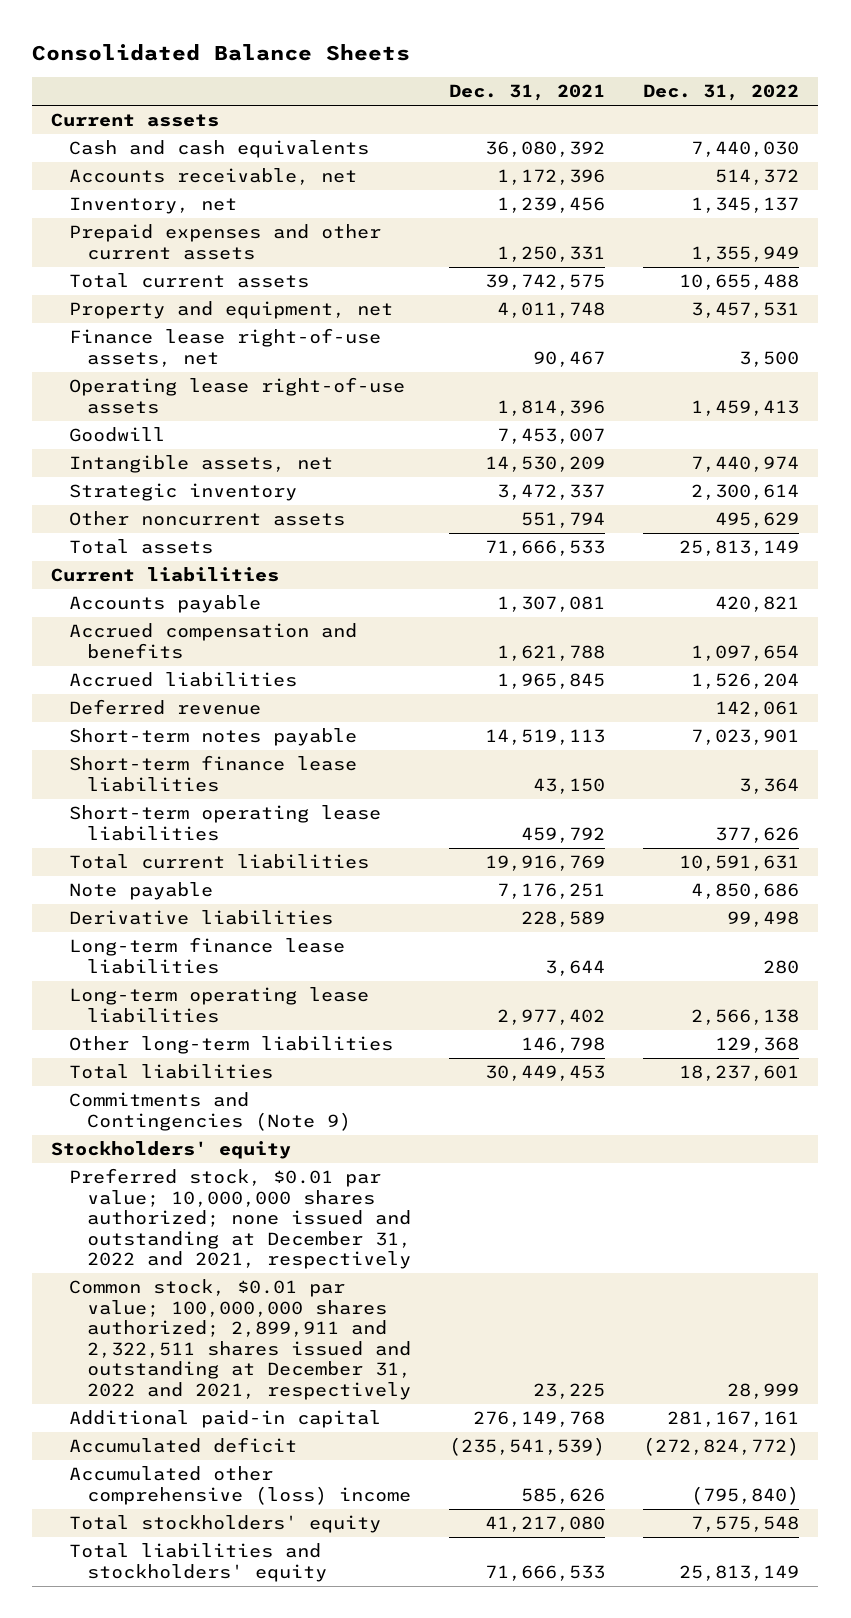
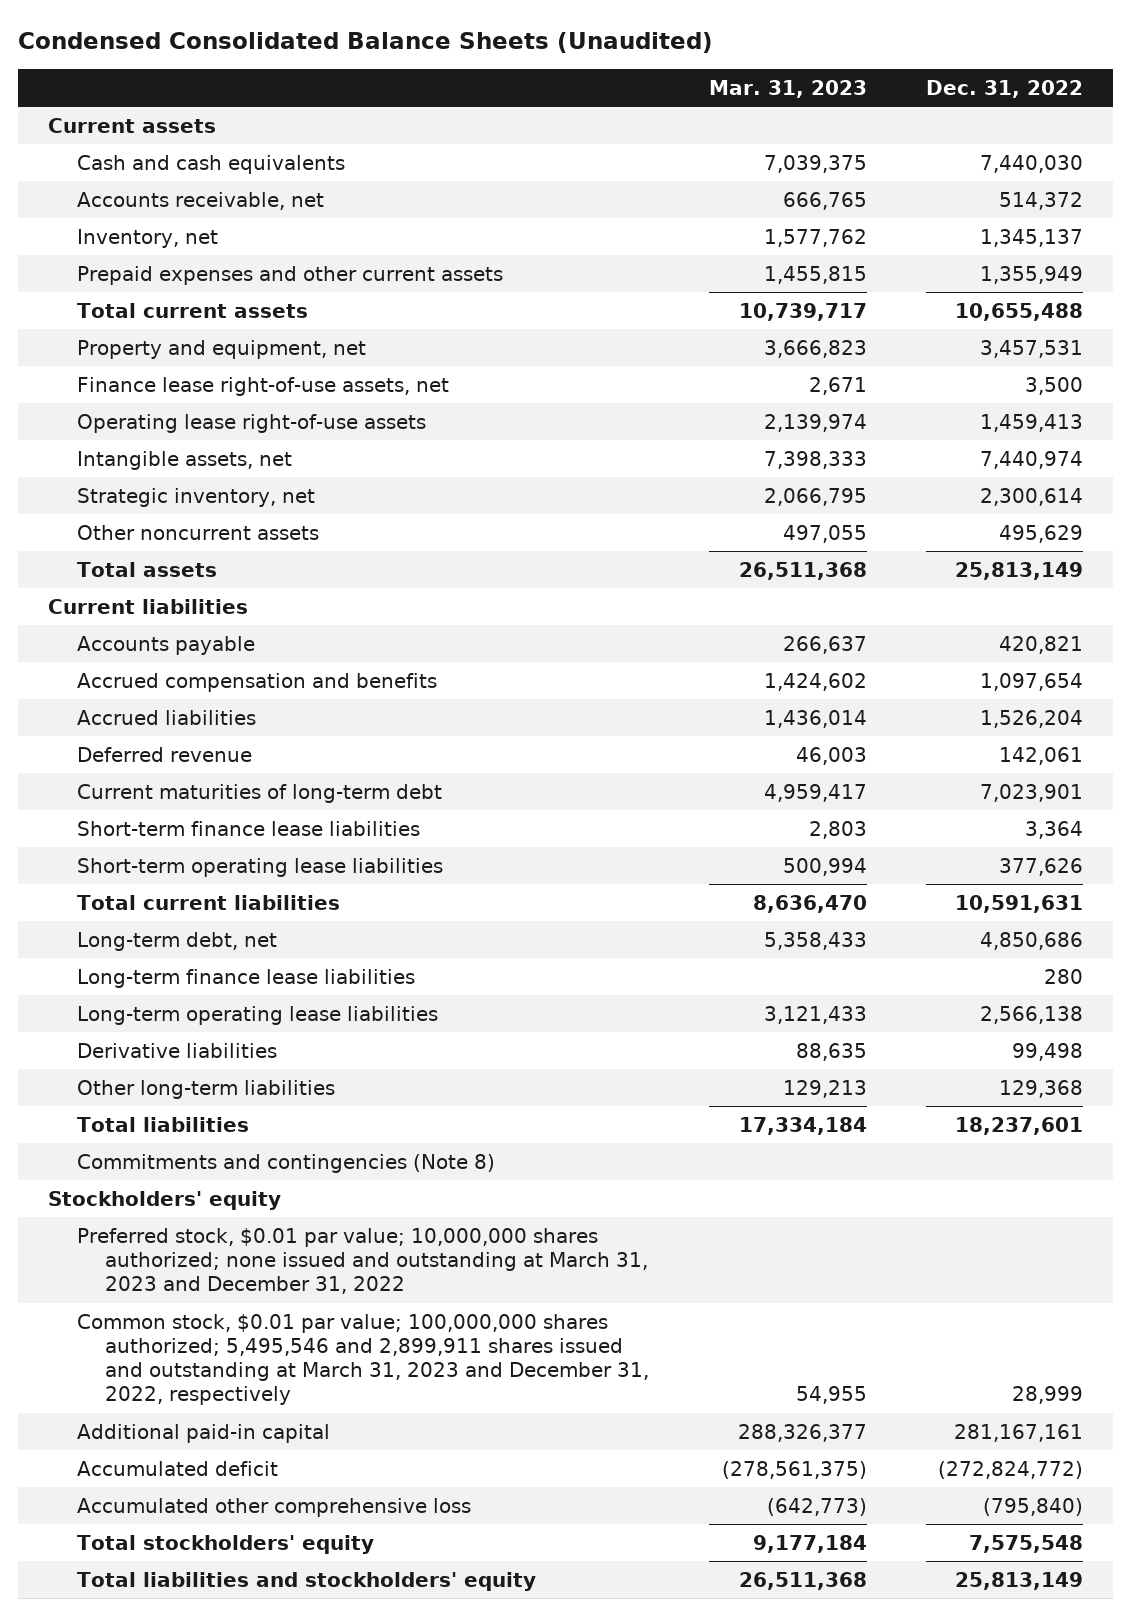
[32,43,411,61] Consolidated Balance Sheets -> [18,32,714,54] Condensed Consolidated Balance Sheets (Unaudited)
[449,84,606,102] Dec. 31, 2021 -> none
none -> [708,80,867,99] Mar. 31, 2023
[69,427,166,443] Goodwill -> none
[69,483,298,502] Strategic inventory -> [76,488,315,508] Strategic inventory, net
[69,728,358,747] Short-term notes payable -> [76,784,442,804] Current maturities of long-term debt
[69,882,214,901] Note payable -> [76,932,277,952] Long-term debt, net
[69,910,334,926] Derivative liabilities -> [76,1043,277,1059] Derivative liabilities
[69,1092,352,1131] Commitments and Contingencies (Note 9) -> [76,1154,495,1174] Commitments and contingencies (Note 8)
[69,1168,412,1270] Preferred stock, $0.01 par value; 10,000,000 shares authorized; none issued and outstanding at December 31, 2022 and 2021, respectively -> [76,1228,649,1295] Preferred stock, $0.01 par value; 10,000,000 shares authorized; none issued and outstanding at March 31, 2023 and December 31, 2022
[69,1279,412,1400] Common stock, $0.01 par value; 100,000,000 shares authorized; 2,899,911 and 2,322,511 shares issued and outstanding at December 31, 2022 and 2021, respectively -> [76,1314,650,1406] Common stock, $0.01 par value; 100,000,000 shares authorized; 5,495,546 and 2,899,911 shares issued and outstanding at March 31, 2023 and December 31, 2022, respectively
[69,1466,412,1505] Accumulated other comprehensive (loss) income -> [76,1498,471,1518] Accumulated other comprehensive loss

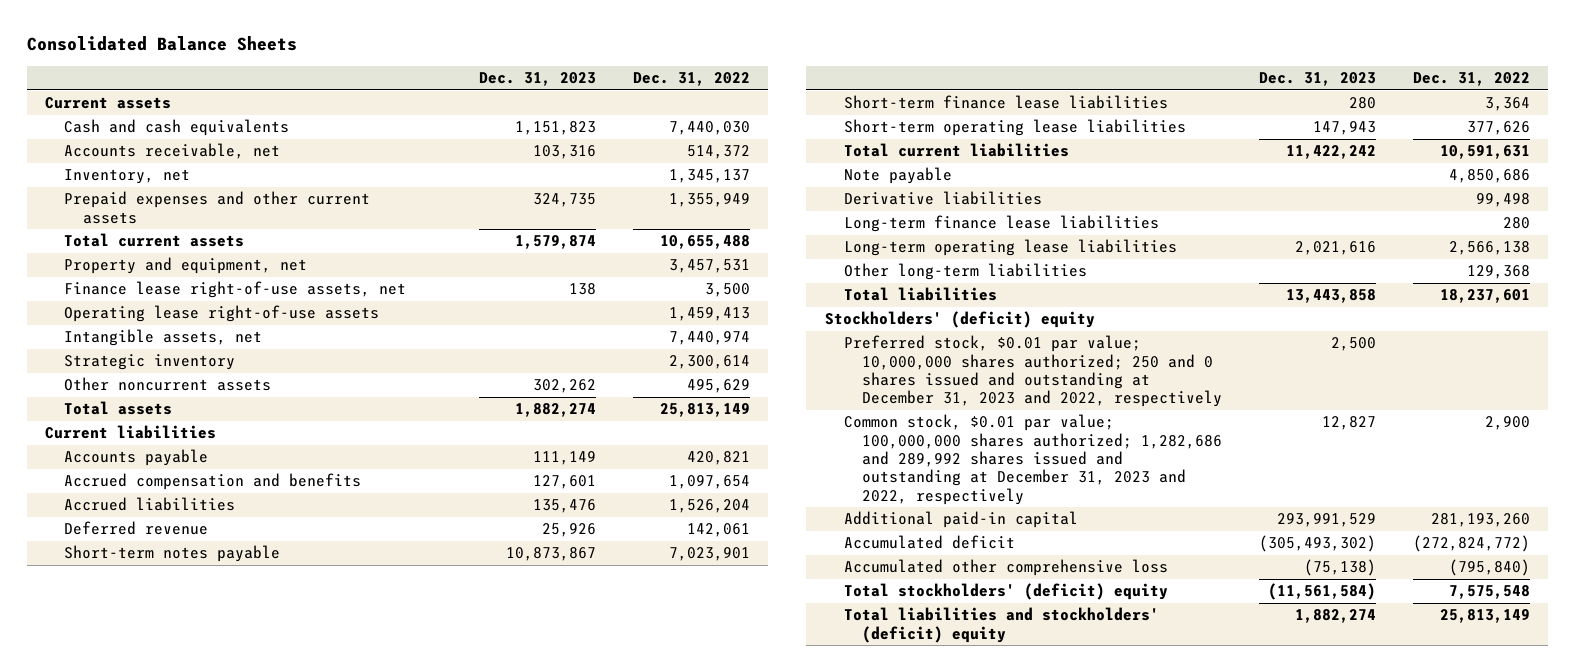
[18,32,714,54] Condensed Consolidated Balance Sheets (Unaudited) -> [26,36,297,52] Consolidated Balance Sheets
[708,80,867,99] Mar. 31, 2023 -> none
none -> [479,72,597,87] Dec. 31, 2023
[76,488,315,508] Strategic inventory, net -> [63,354,235,371] Strategic inventory
[76,784,442,804] Current maturities of long-term debt -> [63,545,280,563] Short-term notes payable
[76,932,277,952] Long-term debt, net -> [843,167,952,185] Note payable
[76,1043,277,1059] Derivative liabilities -> [843,191,1042,206] Derivative liabilities
[76,1154,495,1174] Commitments and contingencies (Note 8) -> none
[47,1191,281,1211] Stockholders' equity -> [824,311,1095,329] Stockholders' (deficit) equity
[76,1228,649,1295] Preferred stock, $0.01 par value; 10,000,000 shares authorized; none issued and outstanding at March 31, 2023 and December 31, 2022 -> [843,335,1223,408] Preferred stock, $0.01 par value; 10,000,000 shares authorized; 250 and 0 shares issued and outstanding at December 31, 2023 and 2022, respectively
[76,1314,650,1406] Common stock, $0.01 par value; 100,000,000 shares authorized; 5,495,546 and 2,899,911 shares issued and outstanding at March 31, 2023 and December 31, 2022, respectively -> [843,414,1223,505] Common stock, $0.01 par value; 100,000,000 shares authorized; 1,282,686 and 289,992 shares issued and outstanding at December 31, 2023 and 2022, respectively
[1012,1386,1084,1405] 28,999 -> [1484,416,1530,431] 2,900
[954,1424,1084,1443] 281,167,161 -> [1430,513,1530,528] 281,193,260
[76,1535,374,1555] Total stockholders' equity -> [843,583,1168,601] Total stockholders' (deficit) equity
[76,1572,536,1592] Total liabilities and stockholders' equity -> [843,607,1159,643] Total liabilities and stockholders' (deficit) equity

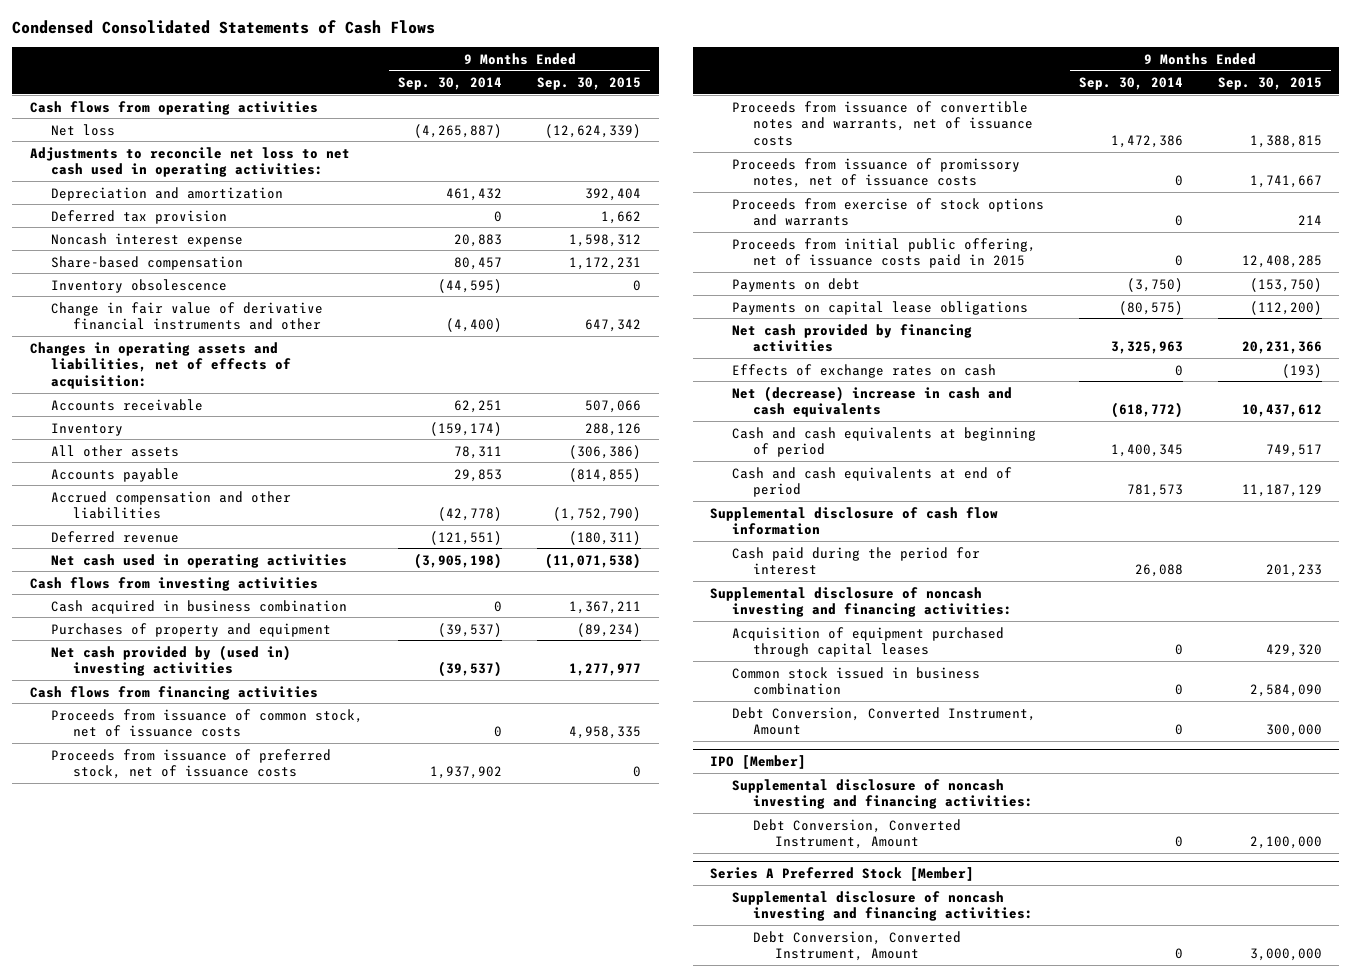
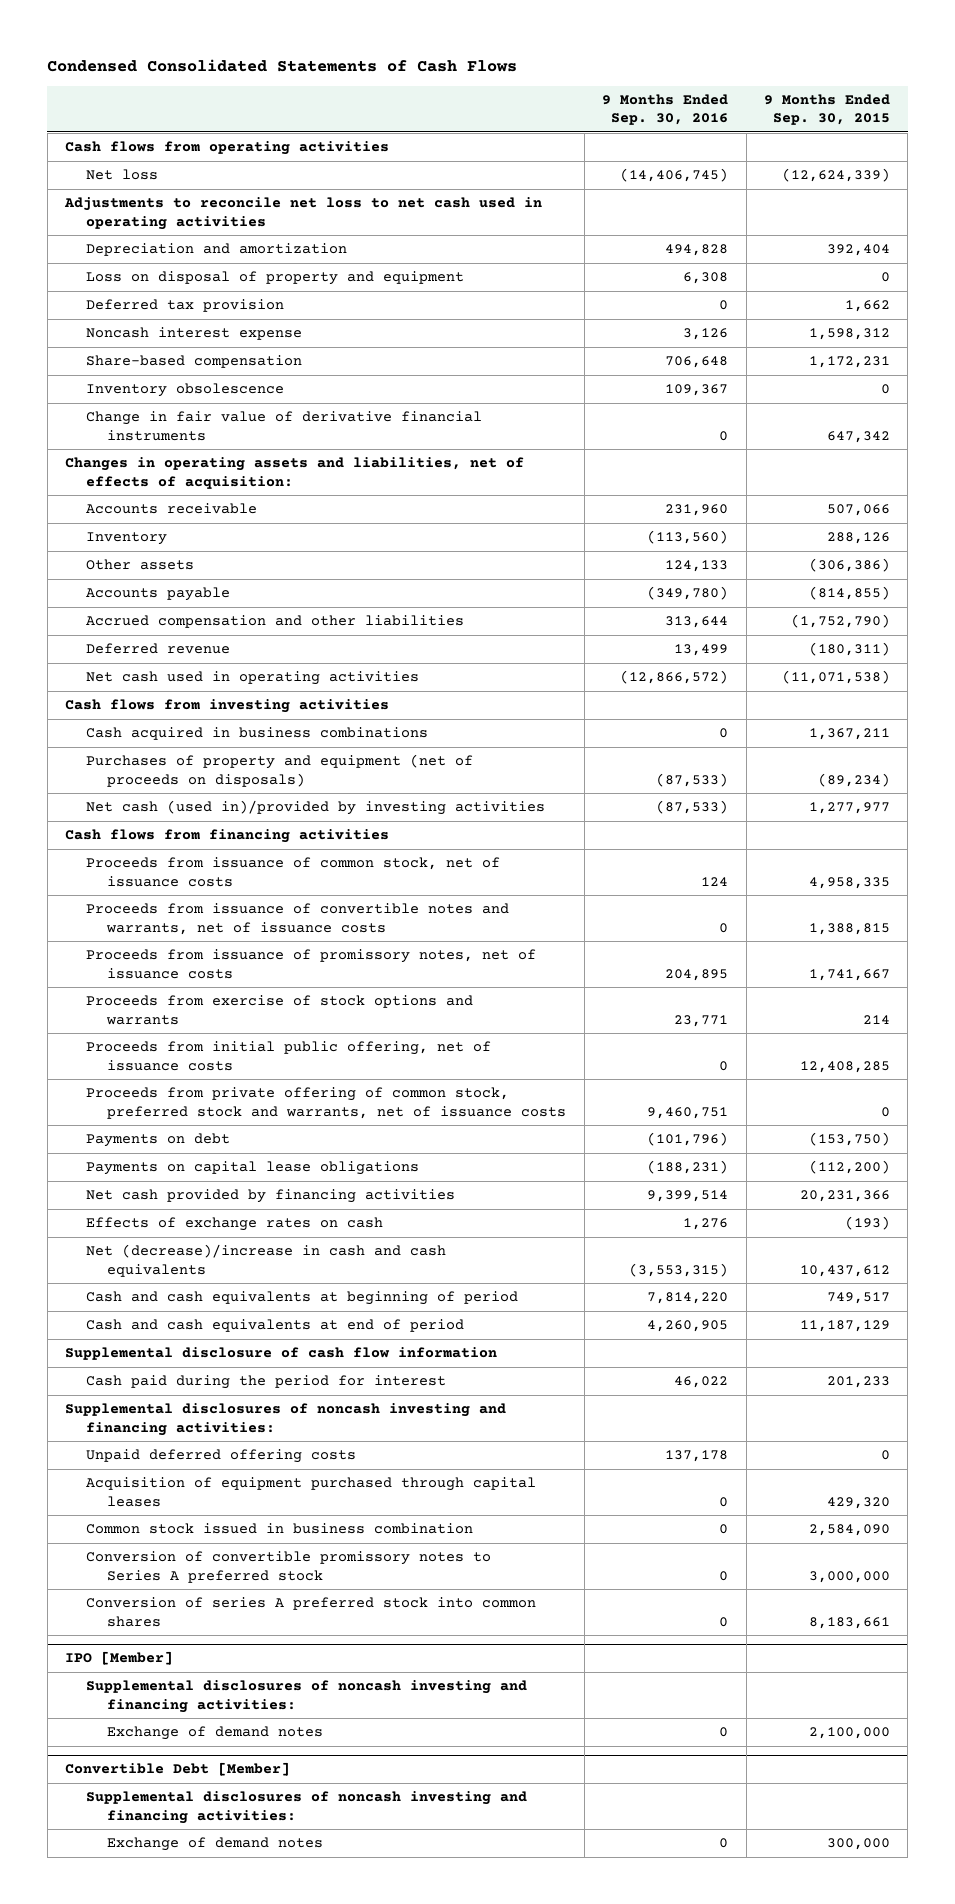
[398,77,503,91] Sep. 30, 2014 -> none
none -> [602,93,729,126] 9 Months Ended Sep. 30, 2016
[29,146,350,178] Adjustments to reconcile net loss to net cash used in operating activities: -> [64,197,543,230] Adjustments to reconcile net loss to net cash used in operating activities
none -> [86,271,465,286] Loss on disposal of property and equipment
[51,301,324,331] Change in fair value of derivative financial instruments and other -> [86,411,483,441] Change in fair value of derivative financial instruments
[51,444,180,457] All other assets -> [86,559,195,571] Other assets
[51,599,348,614] Cash acquired in business combination -> [86,727,429,741] Cash acquired in business combinations
[51,622,332,637] Purchases of property and equipment -> [86,754,474,787] Purchases of property and equipment (net of proceeds on disposals)
[51,644,292,677] Net cash provided by (used in) investing activities -> [86,800,546,816] Net cash (used in)/provided by investing activities
[51,748,332,780] Proceeds from issuance of preferred stock, net of issuance costs -> none
[731,237,1036,269] Proceeds from initial public offering, net of issuance costs paid in 2015 -> [86,1041,492,1071] Proceeds from initial public offering, net of issuance costs
none -> [86,1087,567,1119] Proceeds from private offering of common stock, preferred stock and warrants, net of issuance costs
[731,385,1012,418] Net (decrease) increase in cash and cash equivalents -> [86,1244,447,1277] Net (decrease)/increase in cash and cash equivalents
[710,586,1012,618] Supplemental disclosure of noncash investing and financing activities: -> [65,1403,507,1436] Supplemental disclosures of noncash investing and financing activities:
none -> [86,1449,357,1464] Unpaid deferred offering costs
[731,706,1036,736] Debt Conversion, Converted Instrument, Amount -> none
none -> [86,1551,492,1583] Conversion of convertible promissory notes to Series A preferred stock
none -> [86,1597,537,1627] Conversion of series A preferred stock into common shares
[710,866,975,881] Series A Preferred Stock [Member] -> none
[753,930,962,962] Debt Conversion, Converted Instrument, Amount -> none
[731,778,1034,810] Supplemental disclosure of noncash investing and financing activities: -> [86,1680,528,1713] Supplemental disclosures of noncash investing and financing activities:
[753,818,962,850] Debt Conversion, Converted Instrument, Amount -> [107,1726,324,1741] Exchange of demand notes
none -> [65,1762,291,1777] Convertible Debt [Member]
[731,890,1034,922] Supplemental disclosure of noncash investing and financing activities: -> [86,1791,528,1824] Supplemental disclosures of noncash investing and financing activities:
none -> [107,1837,324,1852] Exchange of demand notes

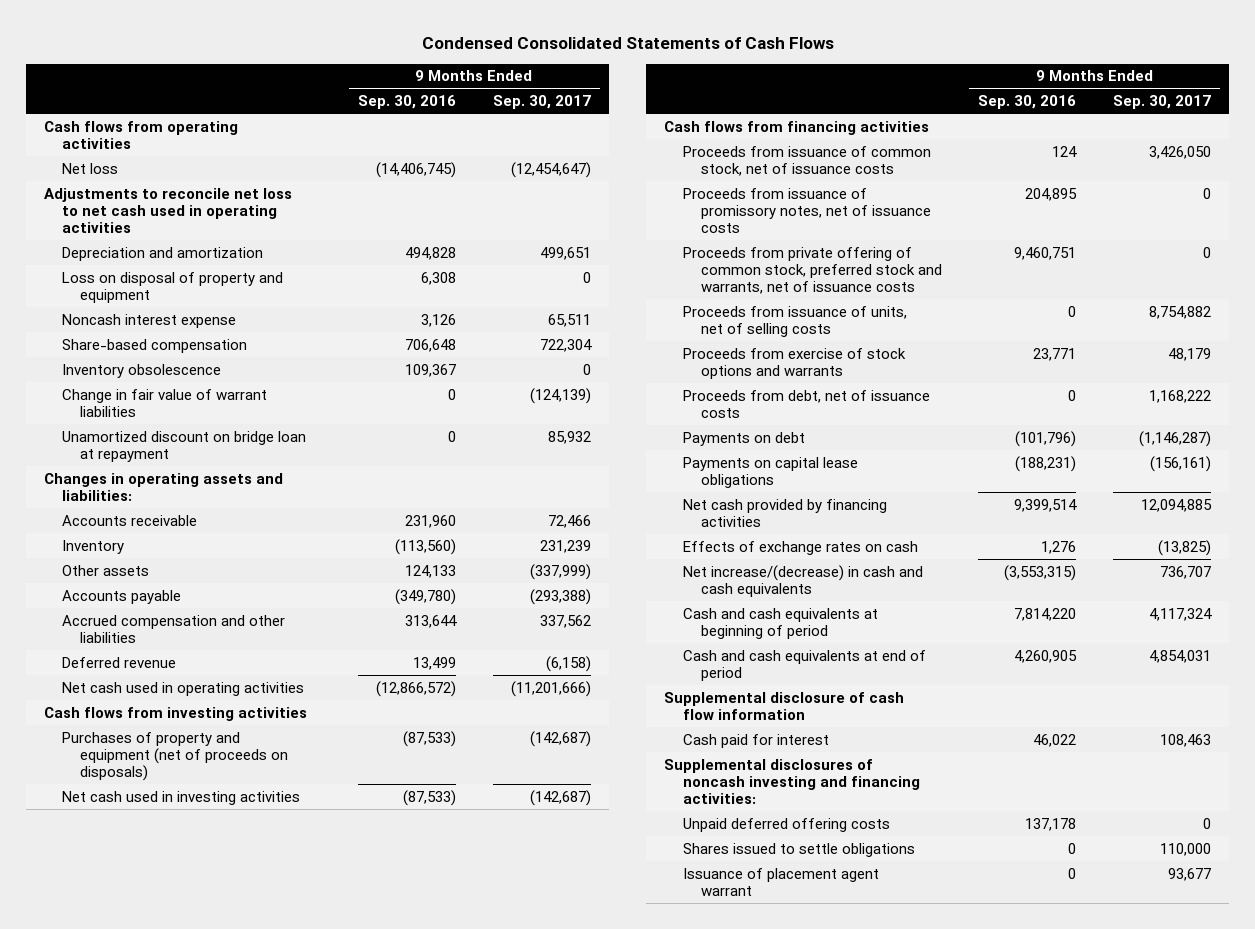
[764,93,891,126] 9 Months Ended Sep. 30, 2015 -> none
none -> [492,95,591,110] Sep. 30, 2017
[86,299,285,313] Deferred tax provision -> none
[86,411,483,441] Change in fair value of derivative financial instruments -> [62,388,268,417] Change in fair value of warrant liabilities
none -> [62,430,307,462] Unamortized discount on bridge loan at repayment
[65,457,525,489] Changes in operating assets and liabilities, net of effects of acquisition: -> [44,472,284,501] Changes in operating assets and liabilities:
[86,727,429,741] Cash acquired in business combinations -> none
[86,800,546,816] Net cash (used in)/provided by investing activities -> [62,790,301,805] Net cash used in investing activities
[86,903,510,935] Proceeds from issuance of convertible notes and warrants, net of issuance costs -> none
[86,1041,492,1071] Proceeds from initial public offering, net of issuance costs -> none
none -> [682,305,907,337] Proceeds from issuance of units, net of selling costs
[86,995,474,1025] Proceeds from exercise of stock options and warrants -> [682,347,906,379] Proceeds from exercise of stock options and warrants
none -> [682,389,930,418] Proceeds from debt, net of issuance costs
[86,1244,447,1277] Net (decrease)/increase in cash and cash equivalents -> [682,564,923,597] Net increase/(decrease) in cash and cash equivalents
[86,1375,447,1390] Cash paid during the period for interest -> [682,733,829,748] Cash paid for interest
[86,1477,537,1507] Acquisition of equipment purchased through capital leases -> none
[86,1523,474,1535] Common stock issued in business combination -> none
[86,1551,492,1583] Conversion of convertible promissory notes to Series A preferred stock -> none
[86,1597,537,1627] Conversion of series A preferred stock into common shares -> none
[65,1651,174,1666] IPO [Member] -> none
[86,1680,528,1713] Supplemental disclosures of noncash investing and financing activities: -> none
[107,1726,324,1741] Exchange of demand notes -> none
[65,1762,291,1777] Convertible Debt [Member] -> none
[86,1791,528,1824] Supplemental disclosures of noncash investing and financing activities: -> none
[107,1837,324,1852] Exchange of demand notes -> none
none -> [682,842,915,857] Shares issued to settle obligations
none -> [682,867,879,896] Issuance of placement agent warrant

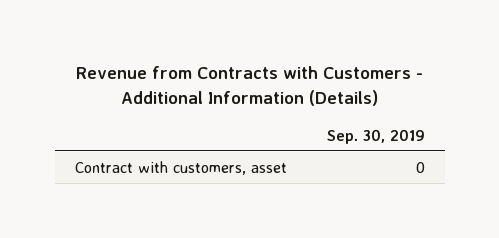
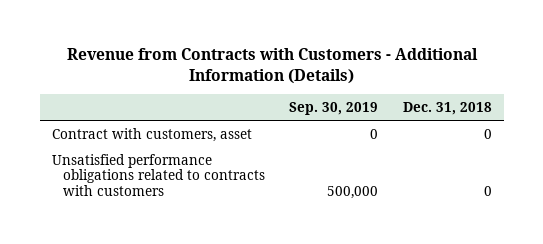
none -> [402,101,492,115] Dec. 31, 2018
none -> [51,153,265,197] Unsatisfied performance obligations related to contracts with customers

